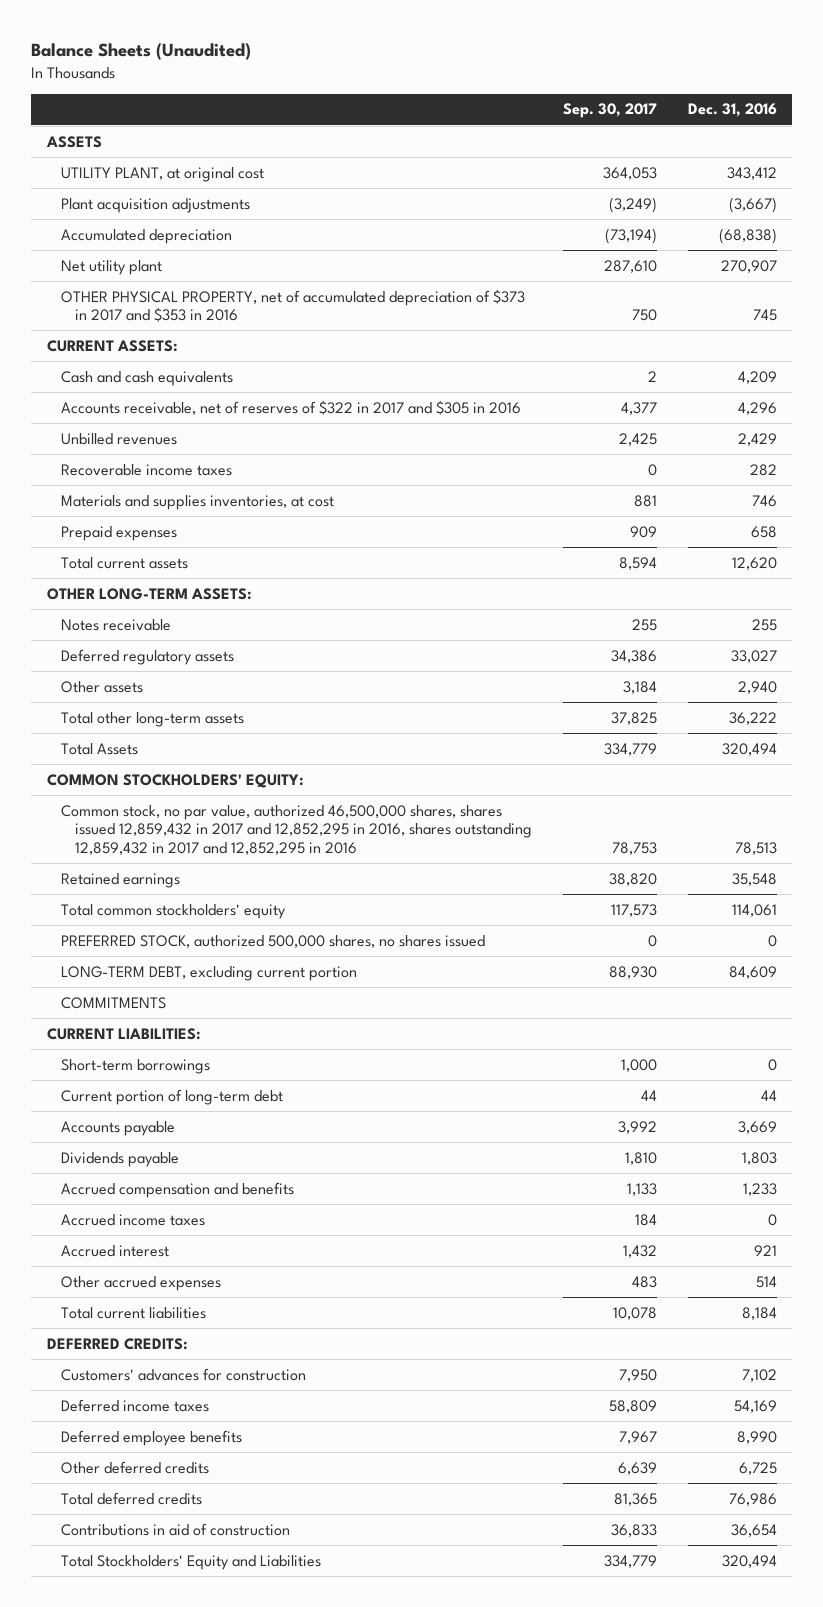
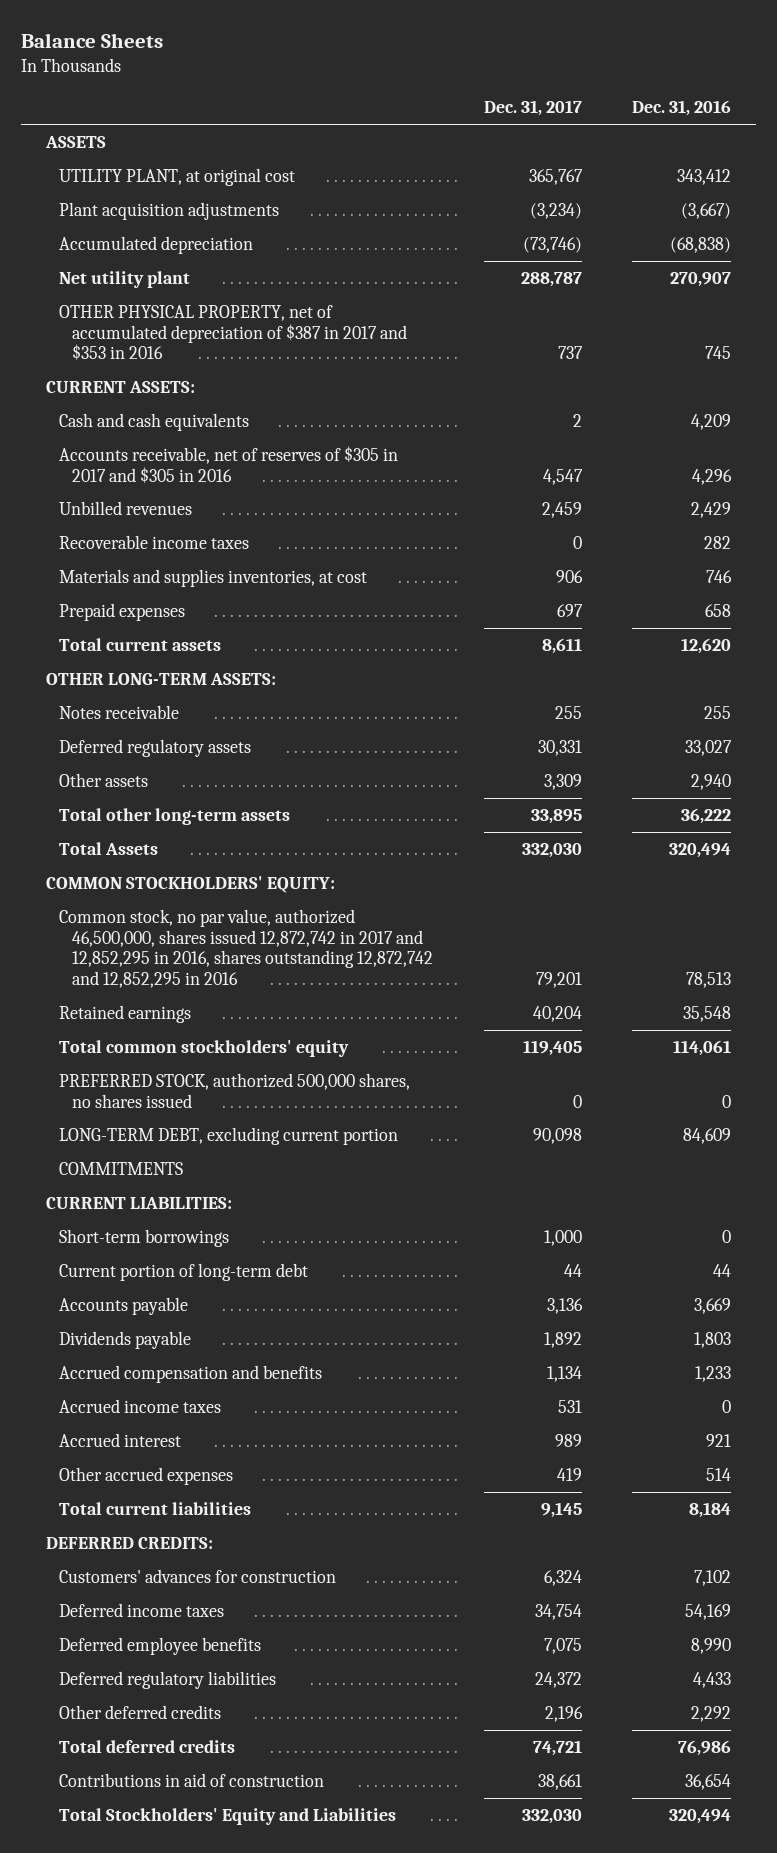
[31,43,252,61] Balance Sheets (Unaudited) -> [20,33,163,49] Balance Sheets
[563,103,658,119] Sep. 30, 2017 -> none
none -> [483,100,582,117] Dec. 31, 2017
[61,288,526,323] OTHER PHYSICAL PROPERTY, net of accumulated depreciation of $373 in 2017 and $353 in 2016 -> [58,305,408,361] OTHER PHYSICAL PROPERTY, net of accumulated depreciation of $387 in 2017 and $353 in 2016
[61,399,522,415] Accounts receivable, net of reserves of $322 in 2017 and $305 in 2016 -> [58,446,398,483] Accounts receivable, net of reserves of $305 in 2017 and $305 in 2016
[61,804,533,855] Common stock, no par value, authorized 46,500,000 shares, shares issued 12,859,432 in 2017 and 12,852,295 in 2016, shares outstanding 12,859,432 in 2017 and 12,852,295 in 2016 -> [58,909,434,988] Common stock, no par value, authorized 46,500,000, shares issued 12,872,742 in 2017 and 12,852,295 in 2016, shares outstanding 12,872,742 and 12,852,295 in 2016
none -> [58,1671,276,1690] Deferred regulatory liabilities
[738,1461,777,1475] 6,725 -> [691,1706,732,1723] 2,292

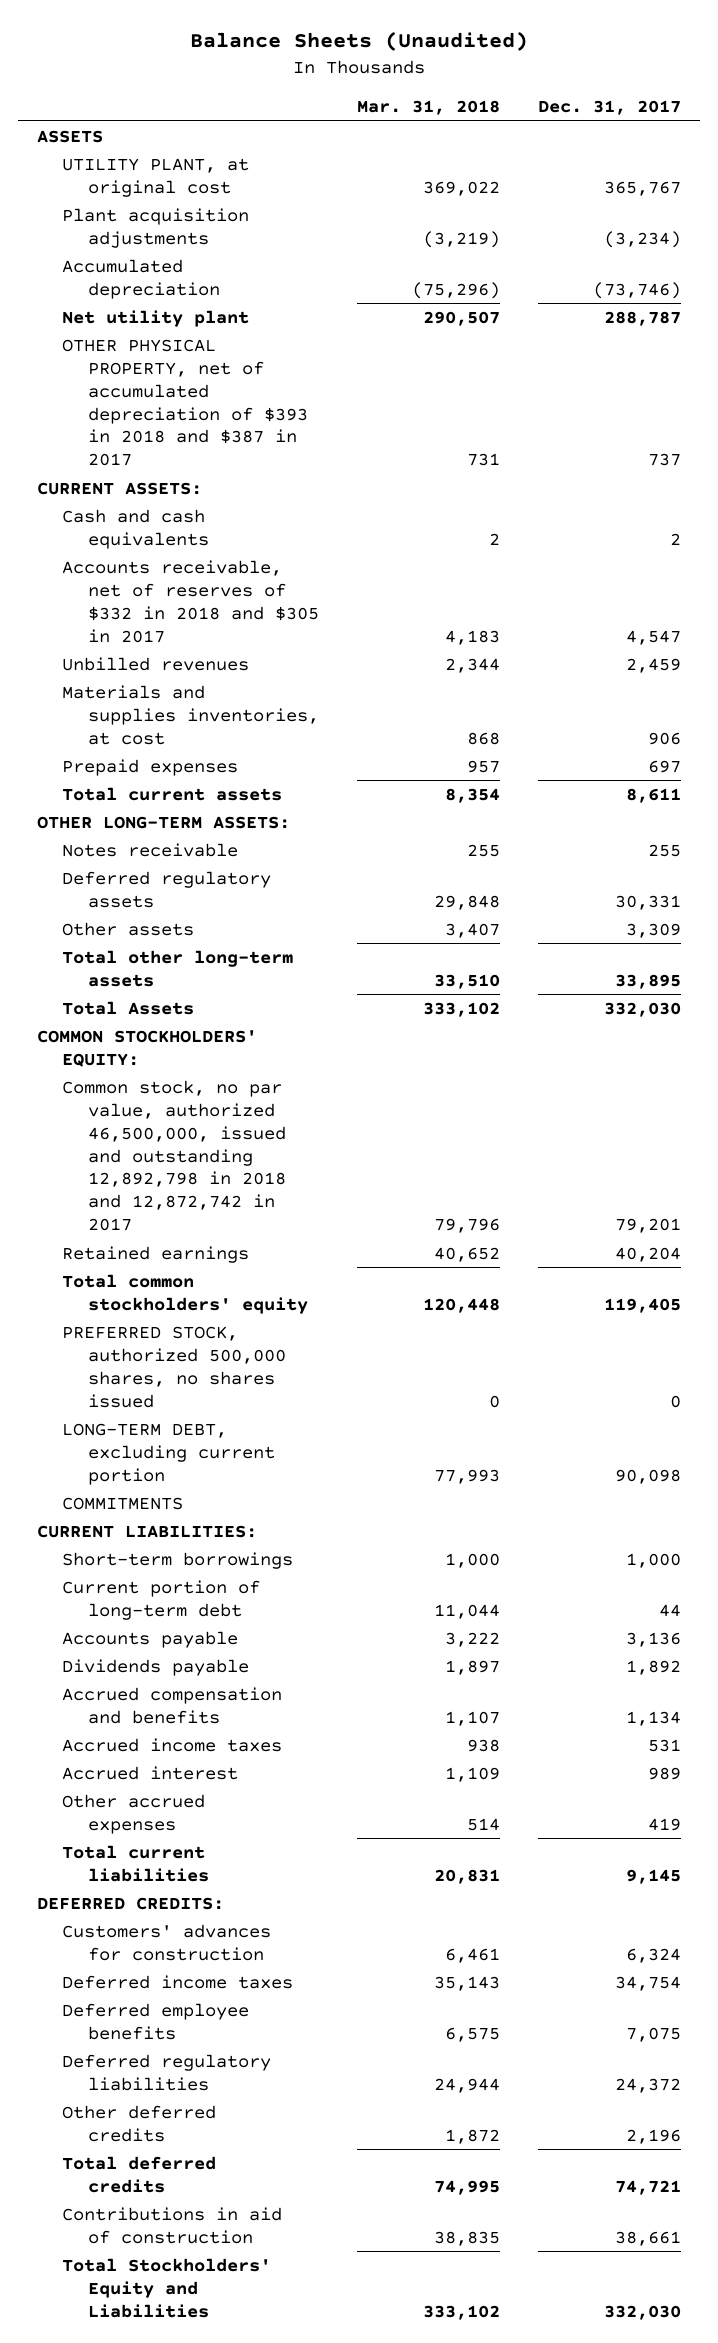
[20,33,163,49] Balance Sheets -> [190,31,529,52] Balance Sheets (Unaudited)
[632,100,732,117] Dec. 31, 2016 -> none
none -> [356,99,500,115] Mar. 31, 2018
[58,305,408,361] OTHER PHYSICAL PROPERTY, net of accumulated depreciation of $387 in 2017 and $353 in 2016 -> [62,338,308,467] OTHER PHYSICAL PROPERTY, net of accumulated depreciation of $393 in 2018 and $387 in 2017
[58,446,398,483] Accounts receivable, net of reserves of $305 in 2017 and $305 in 2016 -> [62,559,319,643] Accounts receivable, net of reserves of $332 in 2018 and $305 in 2017
[58,535,249,550] Recoverable income taxes -> none
[58,909,434,988] Common stock, no par value, authorized 46,500,000, shares issued 12,872,742 in 2017 and 12,852,295 in 2016, shares outstanding 12,872,742 and 12,852,295 in 2016 -> [62,1079,286,1232] Common stock, no par value, authorized 46,500,000, issued and outstanding 12,892,798 in 2018 and 12,872,742 in 2017

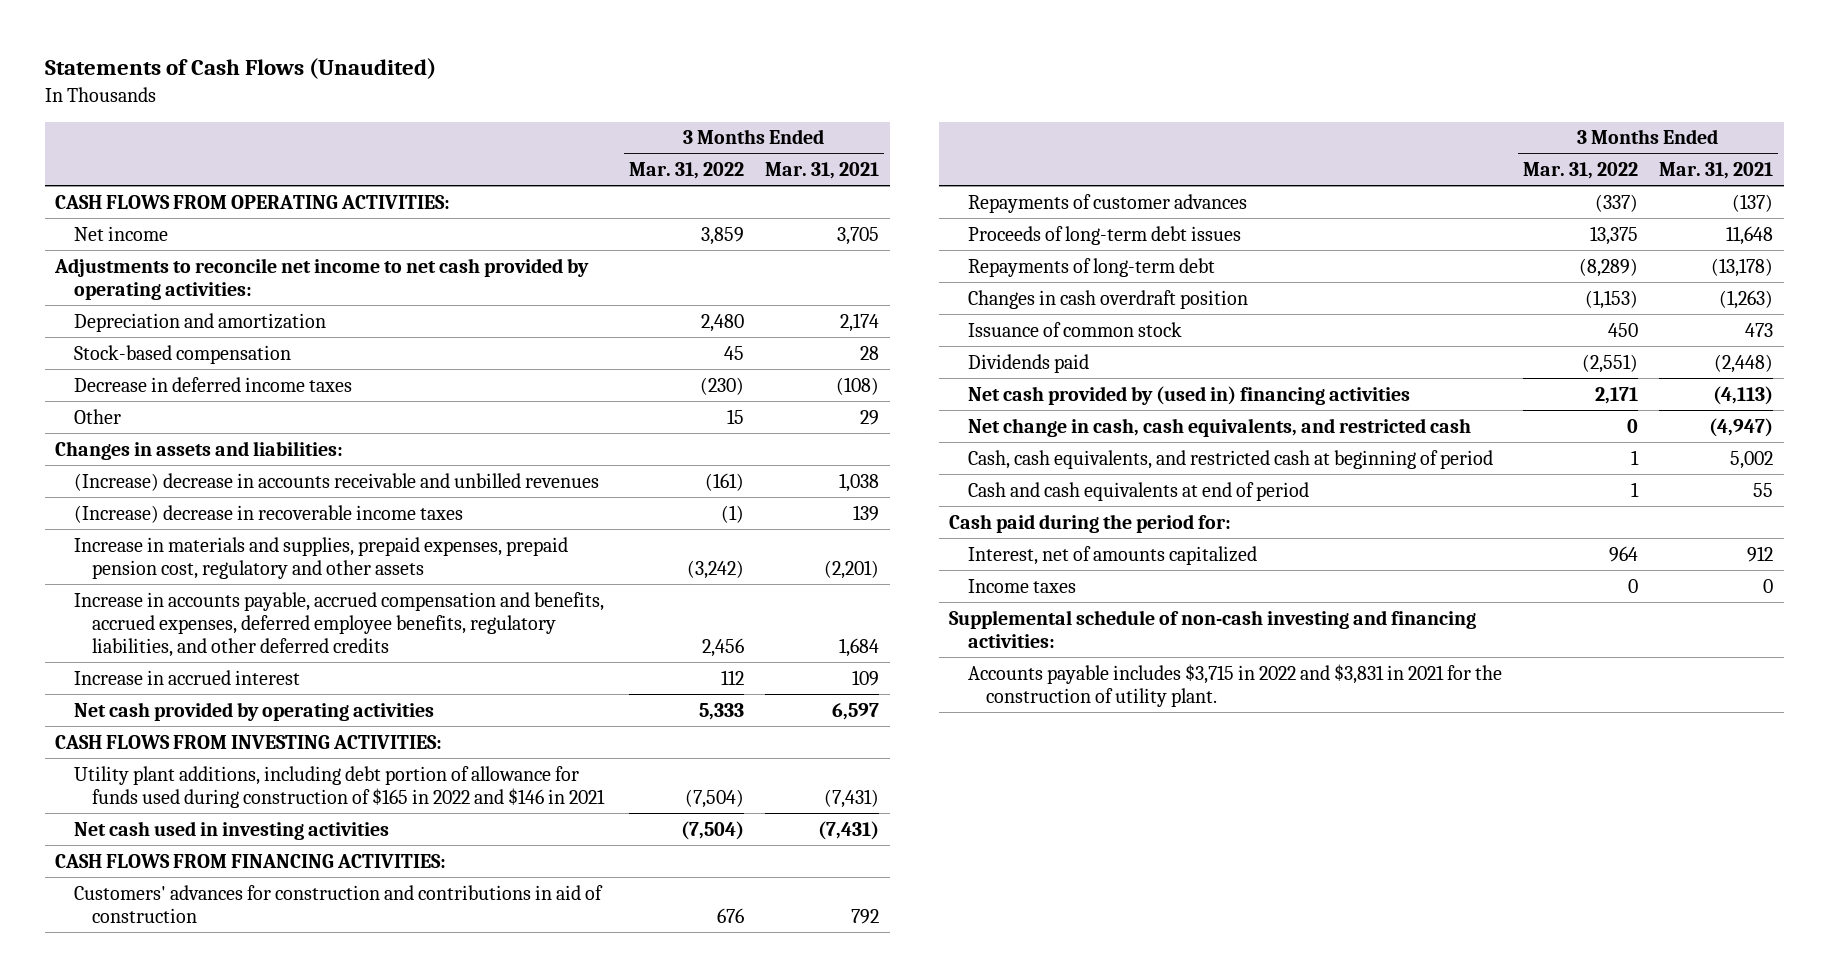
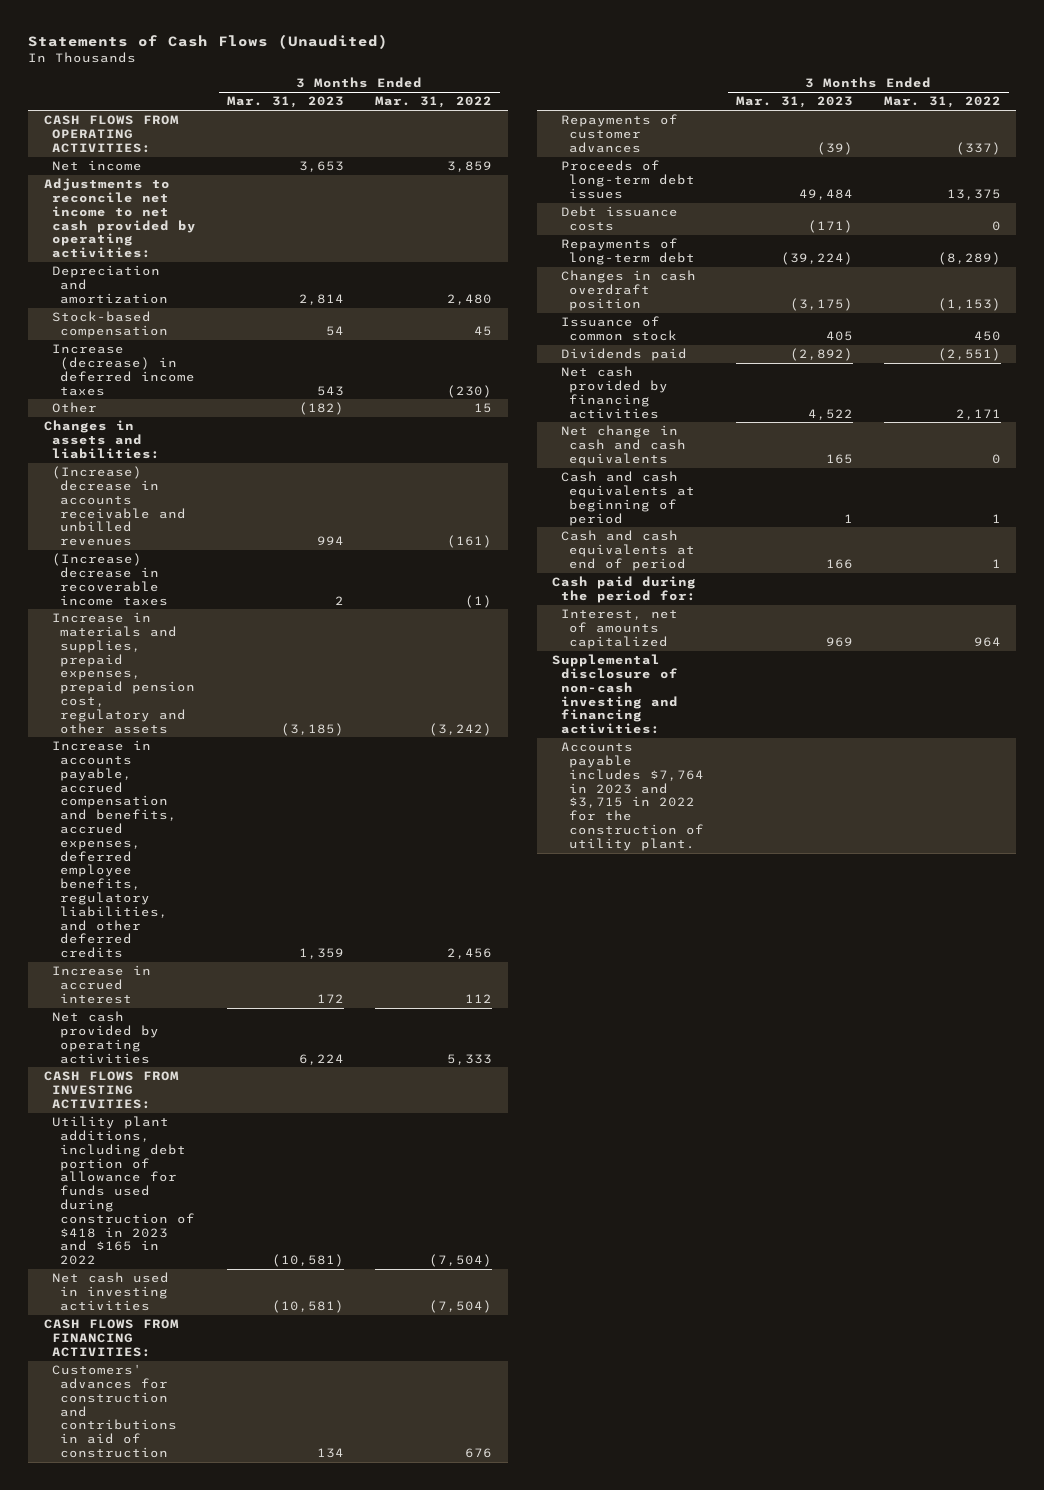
[765,162,880,180] Mar. 31, 2021 -> none
none -> [226,96,344,109] Mar. 31, 2023
[73,376,352,392] Decrease in deferred income taxes -> [51,344,196,396] Increase (decrease) in deferred income taxes
[73,765,606,808] Utility plant additions, including debt portion of allowance for funds used during construction of $165 in 2022 and $146 in 2021 -> [51,1116,196,1266] Utility plant additions, including debt portion of allowance for funds used during construction of $418 in 2023 and $165 in 2022
none -> [560,206,678,231] Debt issuance costs
[967,385,1410,405] Net cash provided by (used in) financing activities -> [560,366,669,419] Net cash provided by financing activities
[967,417,1471,437] Net change in cash, cash equivalents, and restricted cash -> [560,425,687,466] Net change in cash and cash equivalents
[967,449,1493,469] Cash, cash equivalents, and restricted cash at beginning of period -> [560,471,696,526] Cash and cash equivalents at beginning of period
[967,578,1076,593] Income taxes -> none
[949,609,1477,648] Supplemental schedule of non-cash investing and financing activities: -> [552,654,678,735] Supplemental disclosure of non-cash investing and financing activities:
[967,663,1502,707] Accounts payable includes $3,715 in 2022 and $3,831 in 2021 for the construction of utility plant. -> [560,742,705,851] Accounts payable includes $7,764 in 2023 and $3,715 in 2022 for the construction of utility plant.

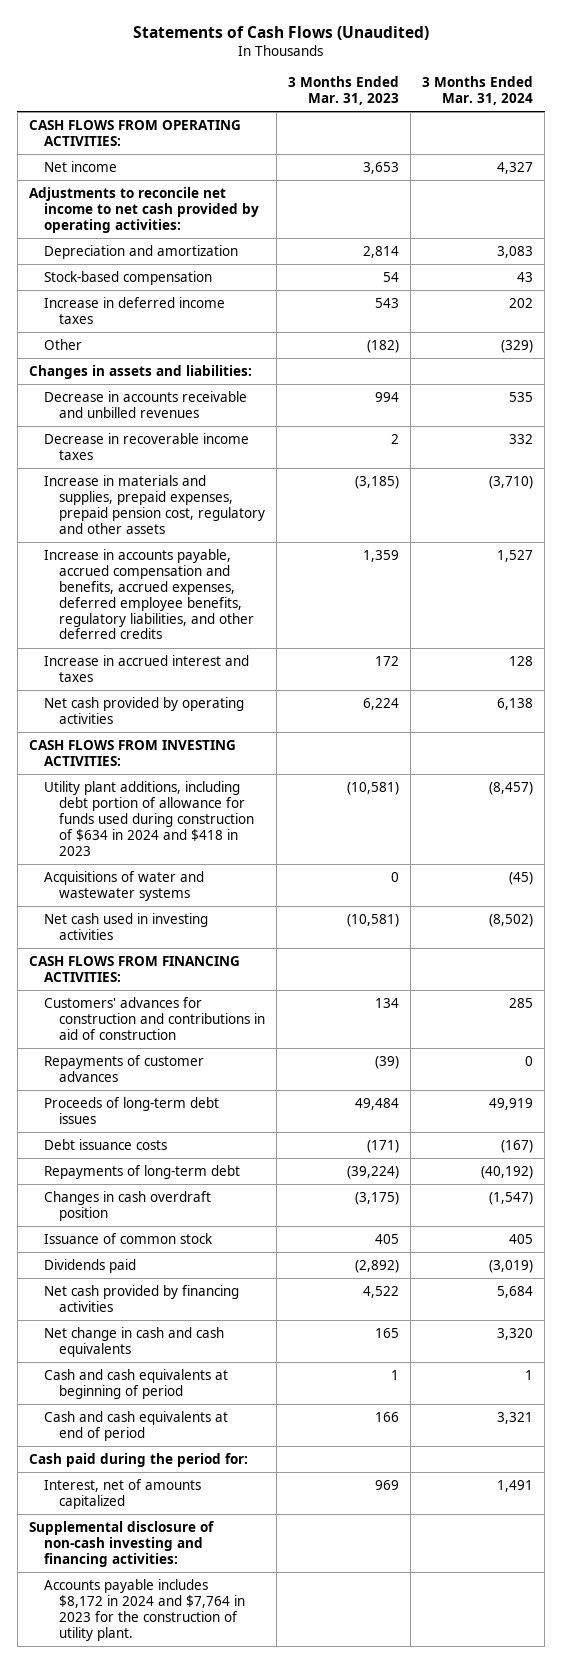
[374,96,492,109] Mar. 31, 2022 -> none
none -> [422,76,534,106] 3 Months Ended Mar. 31, 2024
[51,344,196,396] Increase (decrease) in deferred income taxes -> [43,296,225,324] Increase in deferred income taxes
[51,466,187,547] (Increase) decrease in accounts receivable and unbilled revenues -> [43,390,247,418] Decrease in accounts receivable and unbilled revenues
[51,553,169,606] (Increase) decrease in recoverable income taxes -> [43,432,249,460] Decrease in recoverable income taxes
[51,965,151,1004] Increase in accrued interest -> [43,654,249,682] Increase in accrued interest and taxes
[51,1116,196,1266] Utility plant additions, including debt portion of allowance for funds used during construction of $418 in 2023 and $165 in 2022 -> [43,780,254,856] Utility plant additions, including debt portion of allowance for funds used during construction of $634 in 2024 and $418 in 2023
none -> [43,870,204,901] Acquisitions of water and wastewater systems
[560,742,705,851] Accounts payable includes $7,764 in 2023 and $3,715 in 2022 for the construction of utility plant. -> [43,1578,245,1641] Accounts payable includes $8,172 in 2024 and $7,764 in 2023 for the construction of utility plant.

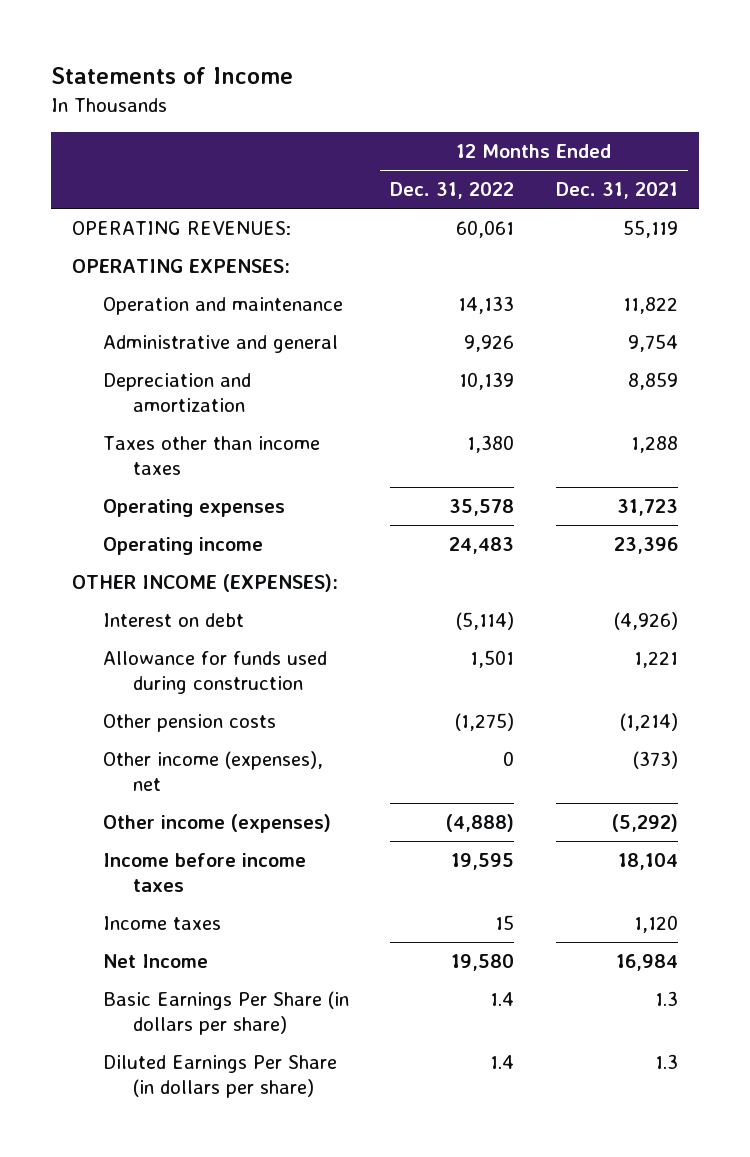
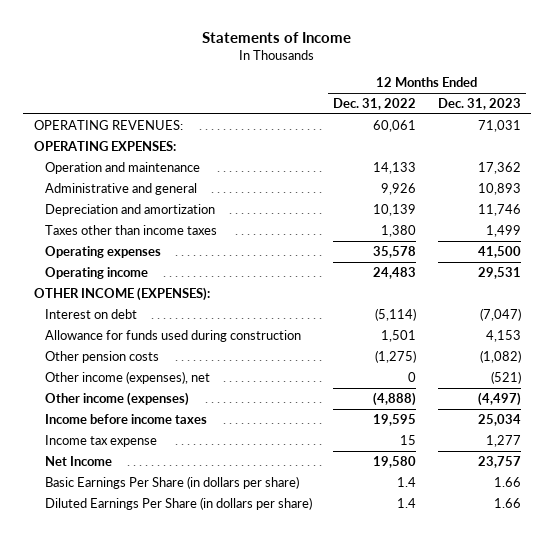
[555,182,678,200] Dec. 31, 2021 -> none
none -> [437,97,521,110] Dec. 31, 2023
[102,915,221,930] Income taxes -> [44,434,157,447] Income tax expense

